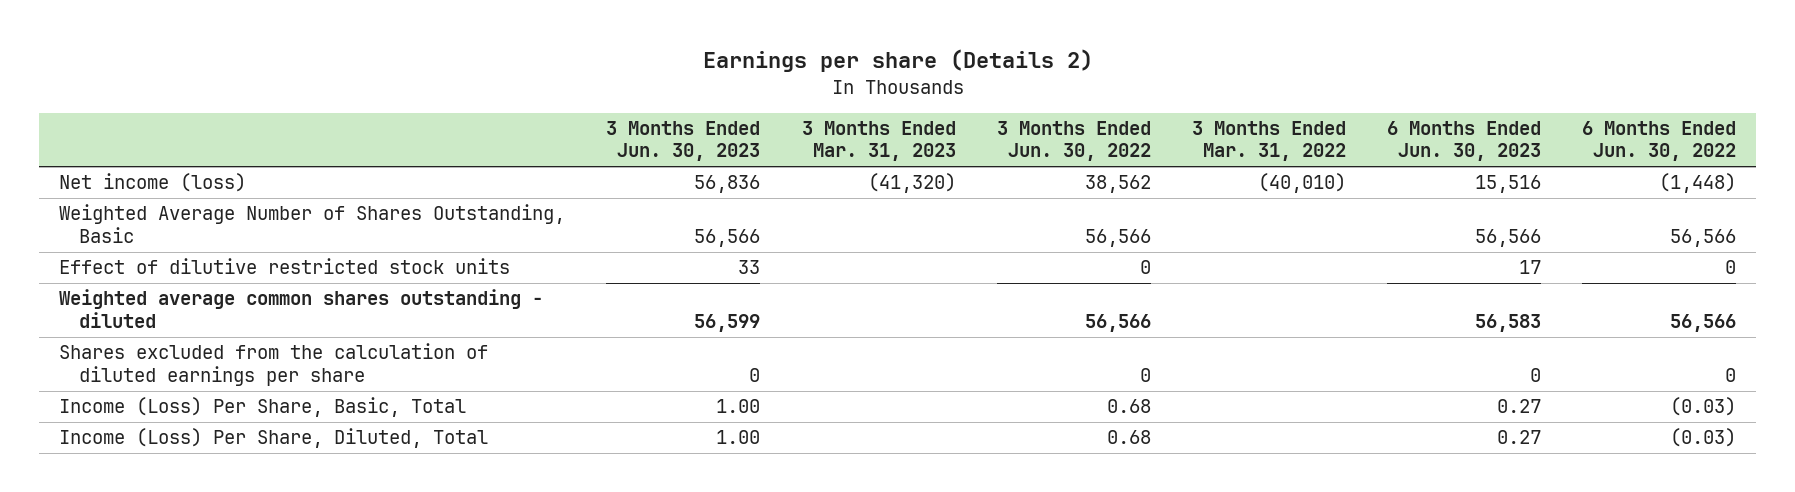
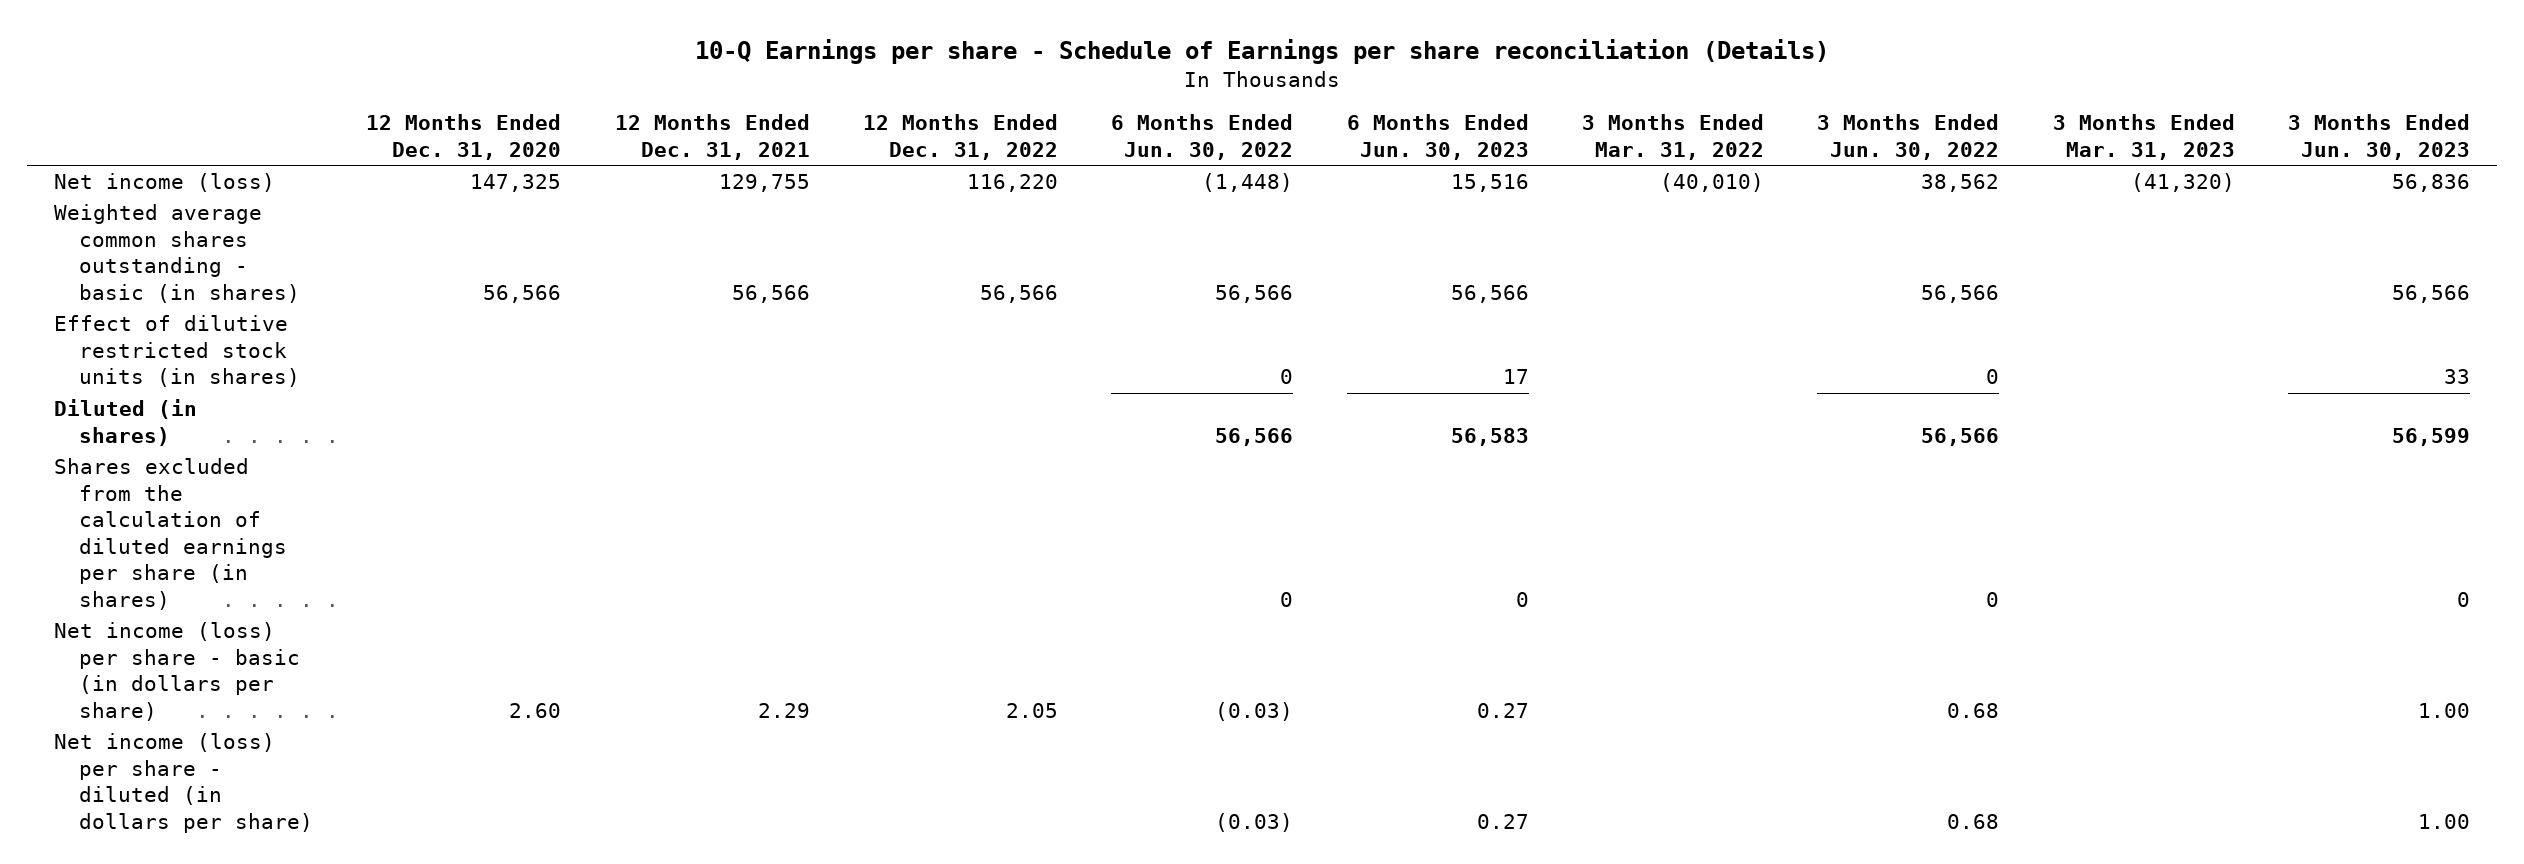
[702,49,1093,73] Earnings per share (Details 2) -> [695,39,1830,65] 10-Q Earnings per share - Schedule of Earnings per share reconciliation (Details)
none -> [366,114,562,160] 12 Months Ended Dec. 31, 2020
none -> [614,114,810,160] 12 Months Ended Dec. 31, 2021
none -> [862,114,1058,160] 12 Months Ended Dec. 31, 2022
[59,204,566,243] Weighted Average Number of Shares Outstanding, Basic -> [53,204,300,303] Weighted average common shares outstanding - basic (in shares)
[59,258,511,275] Effect of dilutive restricted stock units -> [53,315,300,388] Effect of dilutive restricted stock units (in shares)
[59,289,544,328] Weighted average common shares outstanding - diluted -> [53,399,197,446] Diluted (in shares)
[59,343,489,386] Shares excluded from the calculation of diluted earnings per share -> [53,458,287,610] Shares excluded from the calculation of diluted earnings per share (in shares)
[59,397,467,418] Income (Loss) Per Share, Basic, Total -> [53,622,300,721] Net income (loss) per share - basic (in dollars per share)
[59,428,489,449] Income (Loss) Per Share, Diluted, Total -> [53,733,313,833] Net income (loss) per share - diluted (in dollars per share)

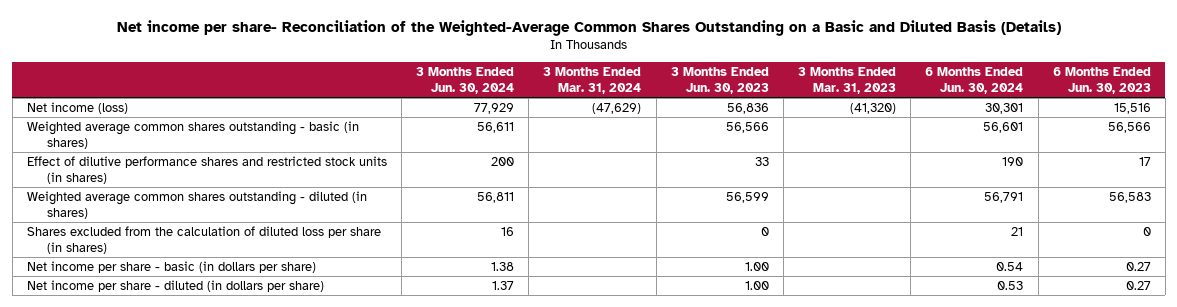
[695,39,1830,65] 10-Q Earnings per share - Schedule of Earnings per share reconciliation (Details) -> [116,19,1061,36] Net income per share- Reconciliation of the Weighted-Average Common Shares Outstanding on a Basic and Diluted Basis (Details)
[366,114,562,160] 12 Months Ended Dec. 31, 2020 -> none
[614,114,810,160] 12 Months Ended Dec. 31, 2021 -> none
[862,114,1058,160] 12 Months Ended Dec. 31, 2022 -> none
[1111,114,1294,160] 6 Months Ended Jun. 30, 2022 -> none
[1582,114,1765,160] 3 Months Ended Mar. 31, 2022 -> none
[1817,114,2000,160] 3 Months Ended Jun. 30, 2022 -> none
none -> [416,67,515,94] 3 Months Ended Jun. 30, 2024
none -> [543,67,642,94] 3 Months Ended Mar. 31, 2024
none -> [925,67,1024,94] 6 Months Ended Jun. 30, 2024
[53,315,300,388] Effect of dilutive restricted stock units (in shares) -> [26,155,387,184] Effect of dilutive performance shares and restricted stock units (in shares)
[53,399,197,446] Diluted (in shares) -> [26,190,367,219] Weighted average common shares outstanding - diluted (in shares)
[53,458,287,610] Shares excluded from the calculation of diluted earnings per share (in shares) -> [26,225,381,254] Shares excluded from the calculation of diluted loss per share (in shares)
[53,622,300,721] Net income (loss) per share - basic (in dollars per share) -> [26,260,316,273] Net income per share - basic (in dollars per share)
[53,733,313,833] Net income (loss) per share - diluted (in dollars per share) -> [26,279,324,292] Net income per share - diluted (in dollars per share)

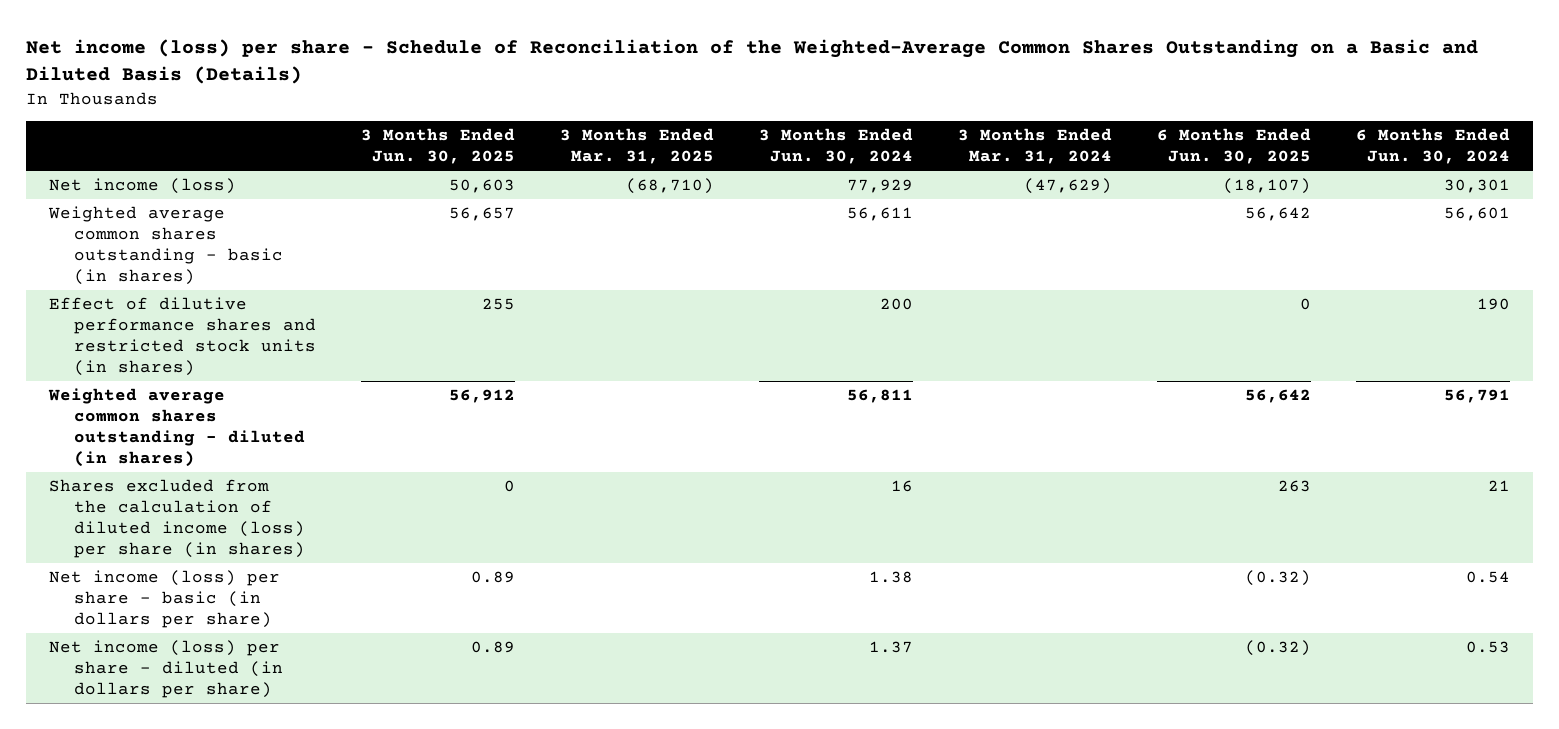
[116,19,1061,36] Net income per share- Reconciliation of the Weighted-Average Common Shares Outstanding on a Basic and Diluted Basis (Details) -> [26,39,1479,85] Net income (loss) per share - Schedule of Reconciliation of the Weighted-Average Common Shares Outstanding on a Basic and Diluted Basis (Details)
[670,67,769,94] 3 Months Ended Jun. 30, 2023 -> none
[798,67,897,94] 3 Months Ended Mar. 31, 2023 -> none
[1052,67,1151,94] 6 Months Ended Jun. 30, 2023 -> none
none -> [360,128,515,165] 3 Months Ended Jun. 30, 2025
none -> [559,128,714,165] 3 Months Ended Mar. 31, 2025
none -> [1157,128,1312,165] 6 Months Ended Jun. 30, 2025
[26,225,381,254] Shares excluded from the calculation of diluted loss per share (in shares) -> [48,478,305,559] Shares excluded from the calculation of diluted income (loss) per share (in shares)
[26,260,316,273] Net income per share - basic (in dollars per share) -> [48,569,280,629] Net income (loss) per share - basic (in dollars per share)
[26,279,324,292] Net income per share - diluted (in dollars per share) -> [48,639,283,699] Net income (loss) per share - diluted (in dollars per share)

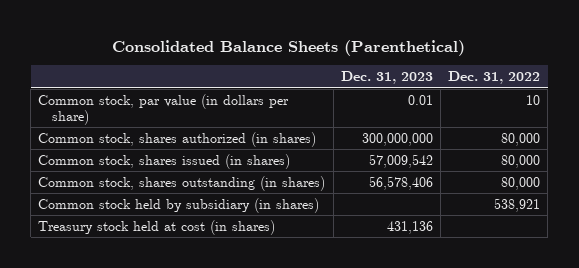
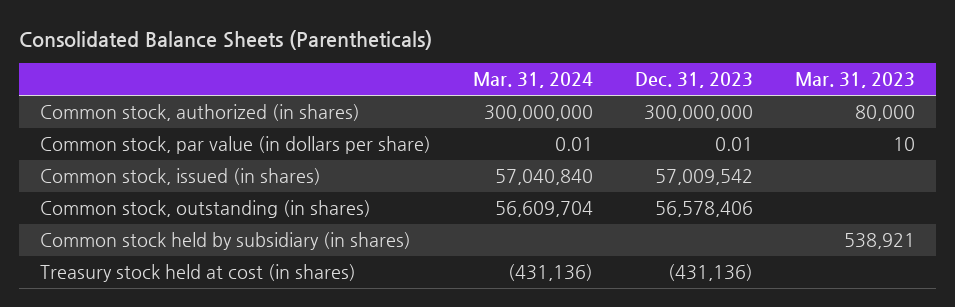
[112,39,466,56] Consolidated Balance Sheets (Parenthetical) -> [18,29,432,50] Consolidated Balance Sheets (Parentheticals)
[448,71,541,85] Dec. 31, 2022 -> none
none -> [472,72,593,89] Mar. 31, 2024
none -> [794,72,915,89] Mar. 31, 2023
none -> [39,103,360,121] Common stock, authorized (in shares)
[38,131,317,147] Common stock, shares authorized (in shares) -> none
[38,153,291,169] Common stock, shares issued (in shares) -> [39,167,321,185] Common stock, issued (in shares)
[38,175,326,191] Common stock, shares outstanding (in shares) -> [39,199,371,218] Common stock, outstanding (in shares)
[386,220,433,234] 431,136 -> [667,263,753,281] (431,136)

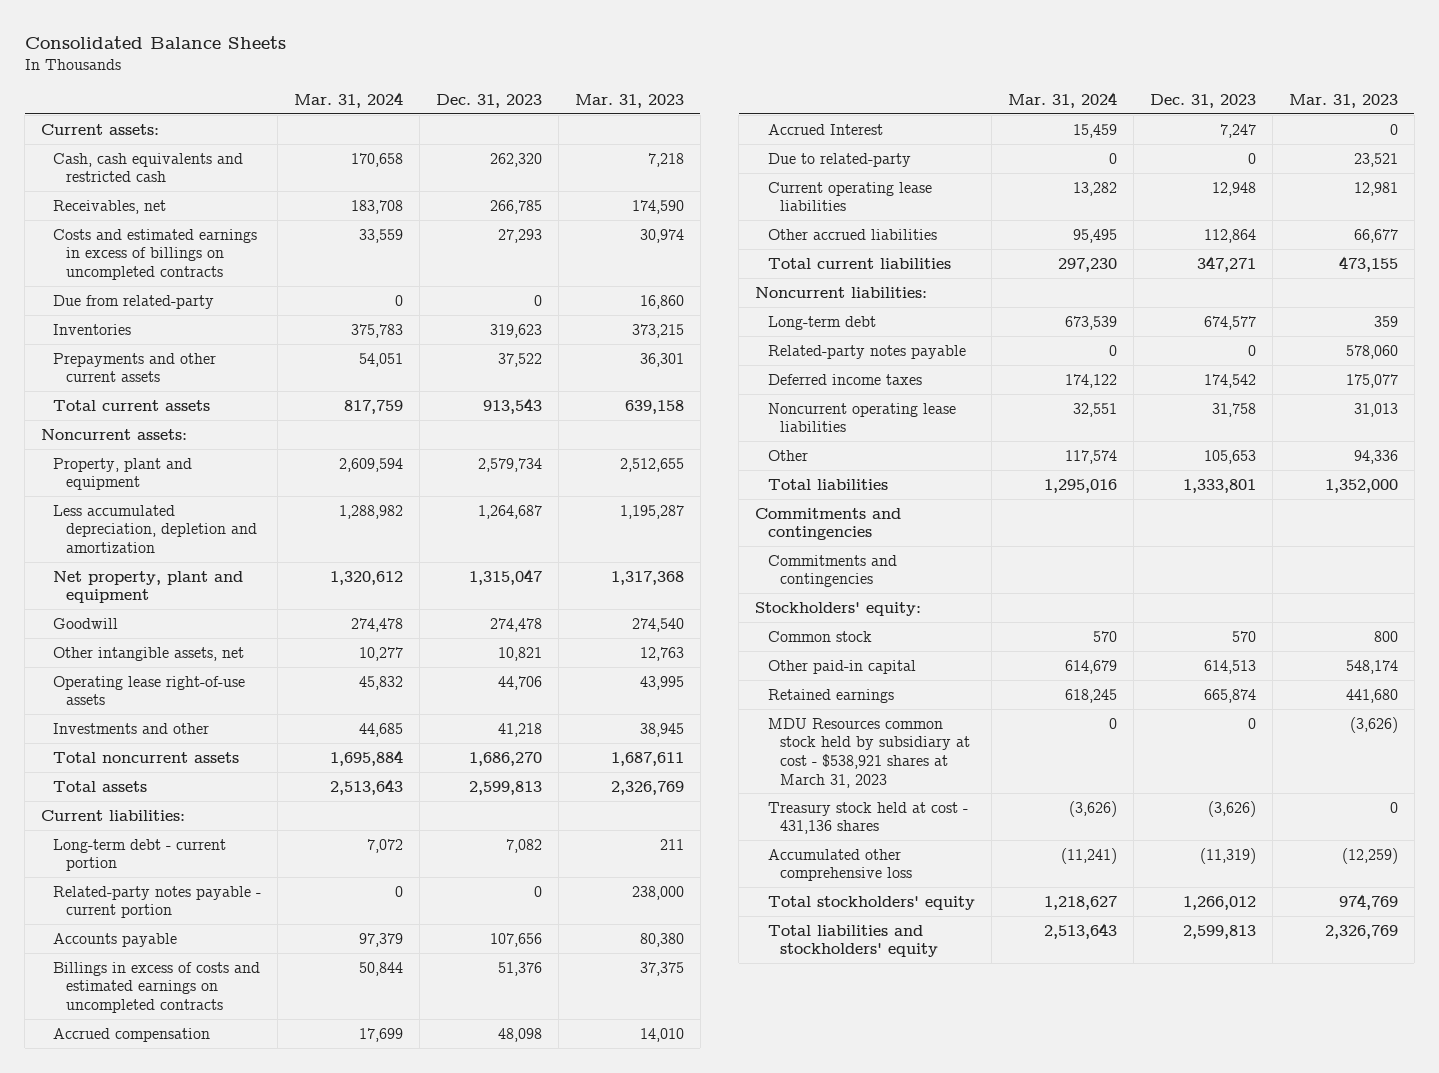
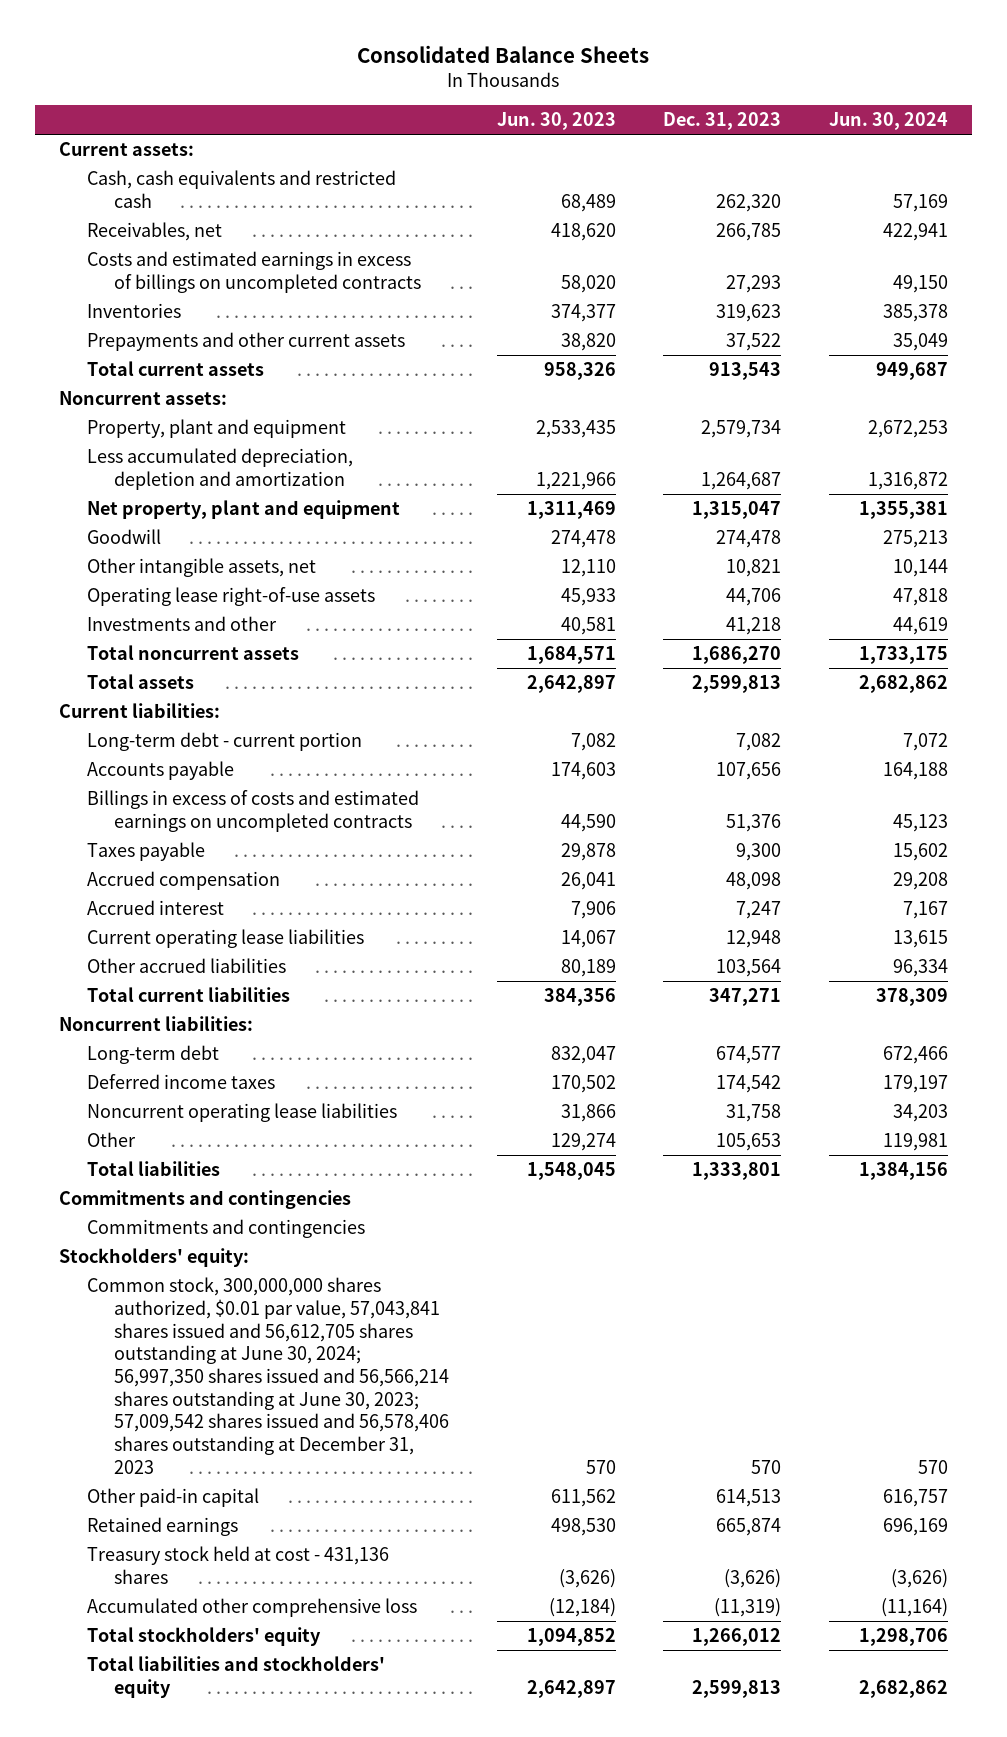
[294,91,404,108] Mar. 31, 2024 -> none
[574,93,684,108] Mar. 31, 2023 -> none
none -> [496,112,616,131] Jun. 30, 2023
none -> [828,112,948,131] Jun. 30, 2024
[53,294,215,309] Due from related-party -> none
[53,885,262,919] Related-party notes payable - current portion -> none
none -> [86,842,205,862] Taxes payable
[767,152,911,167] Due to related-party -> none
[767,123,883,135] Accrued Interest -> [86,900,224,916] Accrued interest
[1204,228,1257,243] 112,864 -> [716,959,782,978] 103,564
[767,344,966,359] Related-party notes payable -> none
[767,630,872,642] Common stock -> [86,1277,450,1474] Common stock, 300,000,000 shares authorized, $0.01 par value, 57,043,841 shares issued and 56,612,705 shares outstanding at June 30, 2024; 56,997,350 shares issued and 56,566,214 shares outstanding at June 30, 2023; 57,009,542 shares issued and 56,578,406 shares outstanding at December 31, 2023
[767,717,970,788] MDU Resources common stock held by subsidiary at cost - $538,921 shares at March 31, 2023 -> none

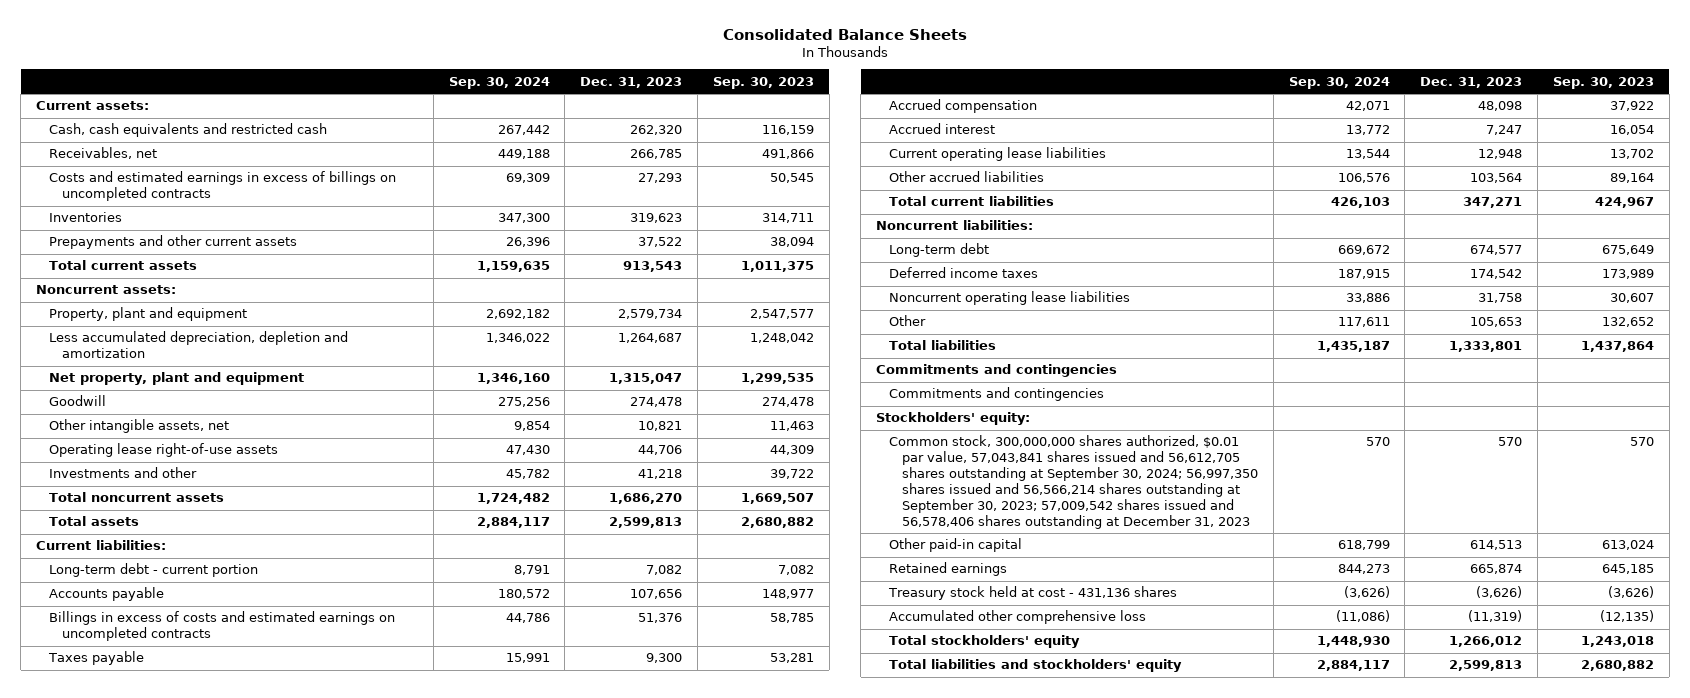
[496,112,616,131] Jun. 30, 2023 -> none
[828,112,948,131] Jun. 30, 2024 -> none
none -> [448,76,550,89] Sep. 30, 2024
none -> [712,76,814,89] Sep. 30, 2023
[86,1277,450,1474] Common stock, 300,000,000 shares authorized, $0.01 par value, 57,043,841 shares issued and 56,612,705 shares outstanding at June 30, 2024; 56,997,350 shares issued and 56,566,214 shares outstanding at June 30, 2023; 57,009,542 shares issued and 56,578,406 shares outstanding at December 31, 2023 -> [888,435,1258,529] Common stock, 300,000,000 shares authorized, $0.01 par value, 57,043,841 shares issued and 56,612,705 shares outstanding at September 30, 2024; 56,997,350 shares issued and 56,566,214 shares outstanding at September 30, 2023; 57,009,542 shares issued and 56,578,406 shares outstanding at December 31, 2023

